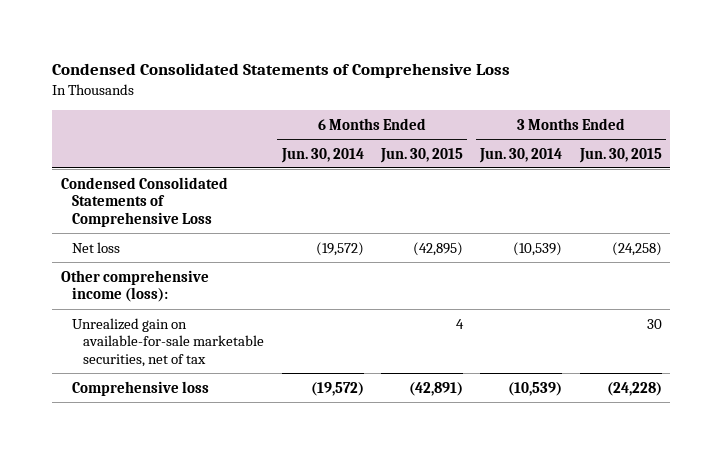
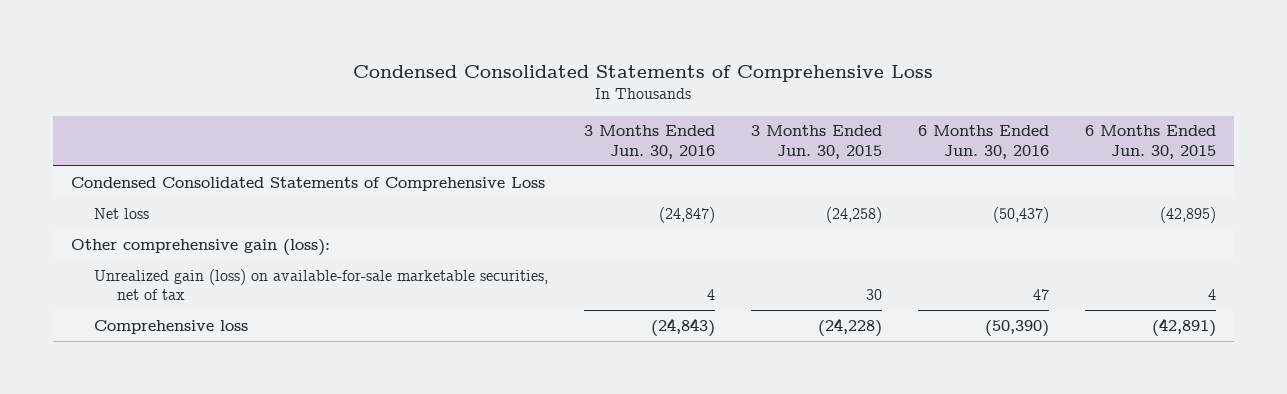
[280,147,364,163] Jun. 30, 2014 -> none
[479,147,563,163] Jun. 30, 2014 -> none
none -> [583,125,715,160] 3 Months Ended Jun. 30, 2016
none -> [918,125,1050,160] 6 Months Ended Jun. 30, 2016
[60,269,209,303] Other comprehensive income (loss): -> [70,238,330,256] Other comprehensive gain (loss):
[71,317,265,367] Unrealized gain on available-for-sale marketable securities, net of tax -> [93,268,548,301] Unrealized gain (loss) on available-for-sale marketable securities, net of tax

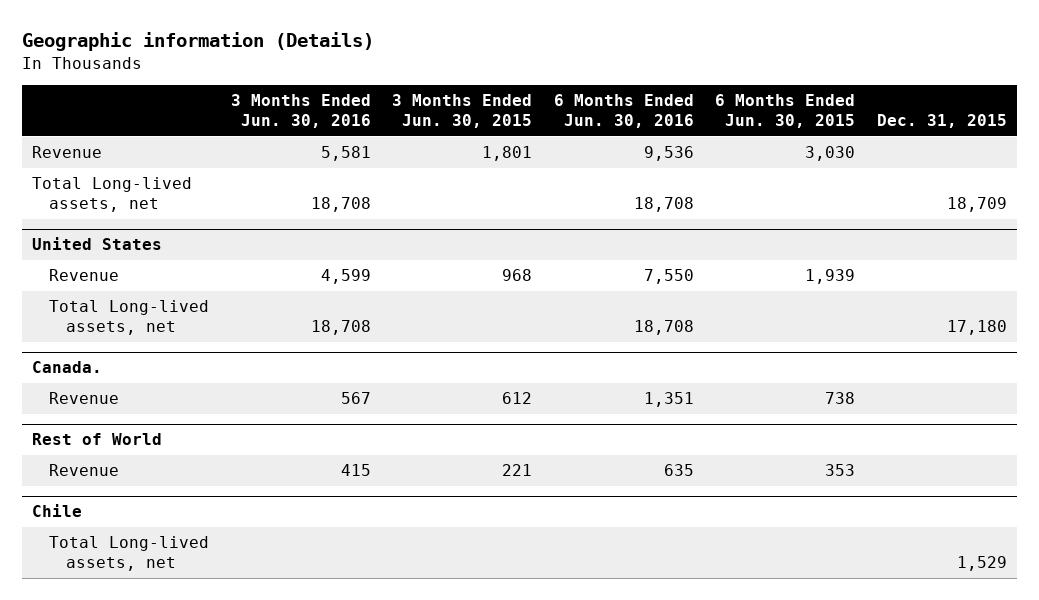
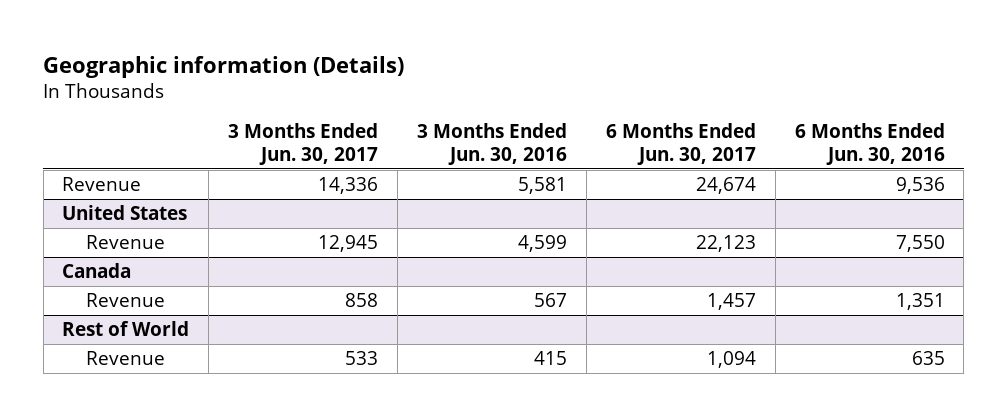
[392,93,533,129] 3 Months Ended Jun. 30, 2015 -> none
[715,93,856,129] 6 Months Ended Jun. 30, 2015 -> none
[876,114,1007,129] Dec. 31, 2015 -> none
none -> [228,123,379,166] 3 Months Ended Jun. 30, 2017
none -> [605,123,756,166] 6 Months Ended Jun. 30, 2017
[32,177,193,213] Total Long-lived assets, net -> none
[49,300,210,336] Total Long-lived assets, net -> none
[32,361,103,374] Canada. -> [62,263,132,279] Canada
[32,504,83,518] Chile -> none
[49,536,210,572] Total Long-lived assets, net -> none

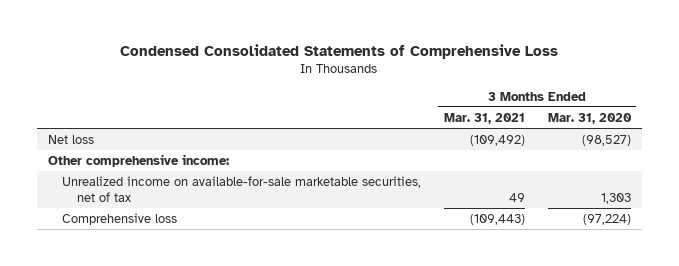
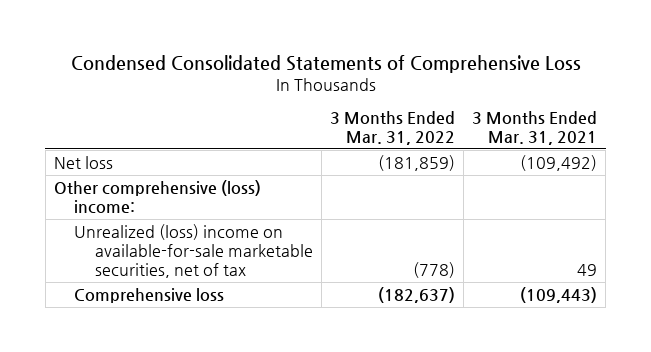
[547,112,632,124] Mar. 31, 2020 -> none
none -> [330,110,456,145] 3 Months Ended Mar. 31, 2022
[48,153,230,167] Other comprehensive income: -> [53,179,261,214] Other comprehensive (loss) income:
[62,175,422,202] Unrealized income on available-for-sale marketable securities, net of tax -> [74,223,314,278] Unrealized (loss) income on available-for-sale marketable securities, net of tax

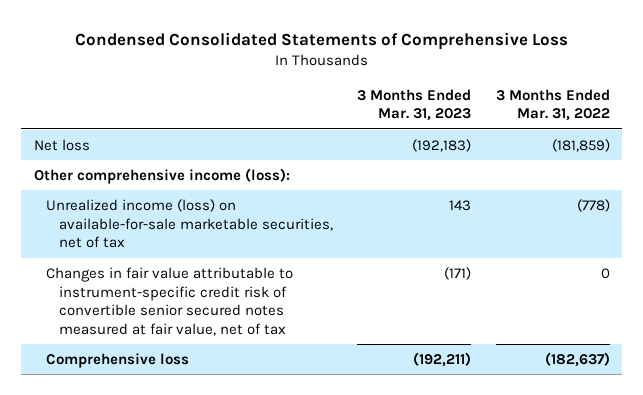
[472,110,598,145] 3 Months Ended Mar. 31, 2021 -> none
none -> [357,88,472,122] 3 Months Ended Mar. 31, 2023
[53,179,261,214] Other comprehensive (loss) income: -> [33,167,290,184] Other comprehensive income (loss):
[74,223,314,278] Unrealized (loss) income on available-for-sale marketable securities, net of tax -> [46,198,333,249] Unrealized income (loss) on available-for-sale marketable securities, net of tax
none -> [46,266,294,336] Changes in fair value attributable to instrument-specific credit risk of convertible senior secured notes measured at fair value, net of tax

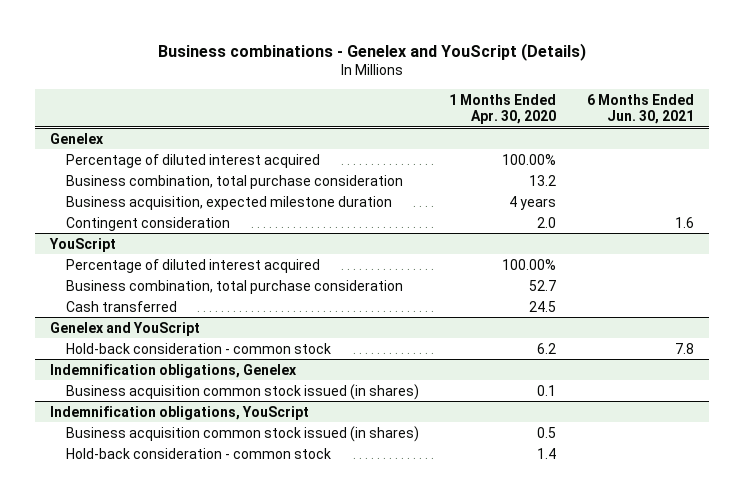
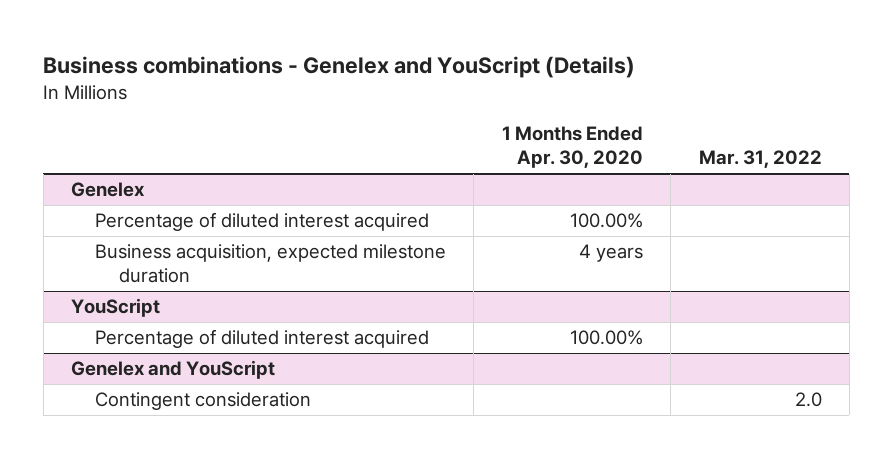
[586,93,694,124] 6 Months Ended Jun. 30, 2021 -> none
none -> [698,150,822,169] Mar. 31, 2022
[65,174,403,189] Business combination, total purchase consideration -> none
[65,216,230,231] Contingent consideration -> none
[65,279,403,294] Business combination, total purchase consideration -> none
[65,300,177,312] Cash transferred -> none
[65,342,331,354] Hold-back consideration - common stock -> none
[50,363,298,378] Indemnification obligations, Genelex -> none
[65,383,419,400] Business acquisition common stock issued (in shares) -> none
[50,405,310,420] Indemnification obligations, YouScript -> none
[65,425,419,442] Business acquisition common stock issued (in shares) -> none
[65,447,331,459] Hold-back consideration - common stock -> none
none -> [94,392,311,411] Contingent consideration

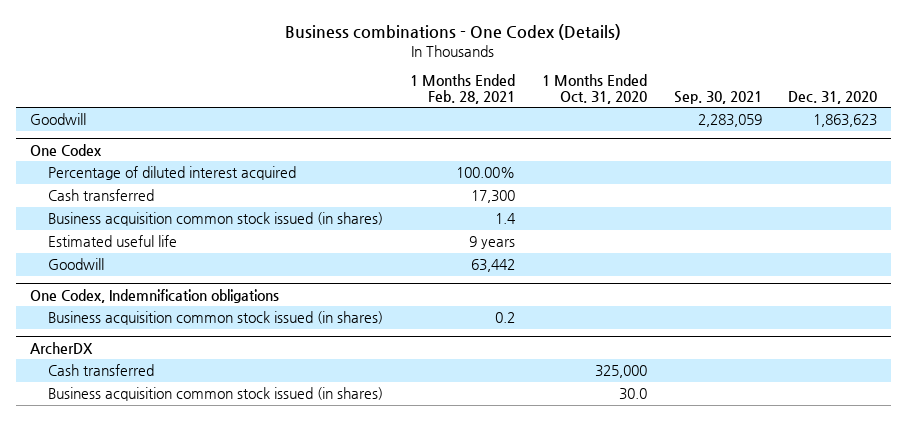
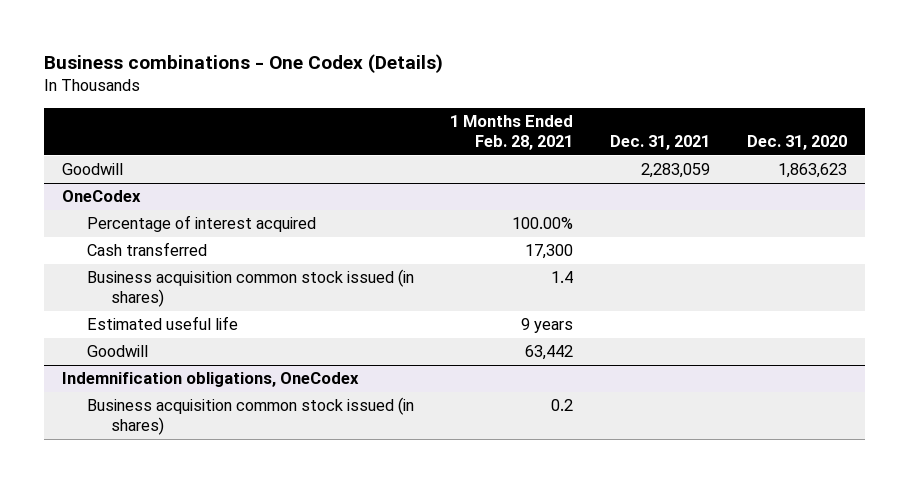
[541,74,647,104] 1 Months Ended Oct. 31, 2020 -> none
[673,90,762,104] Sep. 30, 2021 -> none
none -> [610,134,711,150] Dec. 31, 2021
[29,143,102,156] One Codex -> [62,190,142,203] OneCodex
[48,166,297,181] Percentage of diluted interest acquired -> [86,215,316,233] Percentage of interest acquired
[29,288,279,303] One Codex, Indemnification obligations -> none
none -> [62,372,360,388] Indemnification obligations, OneCodex
[29,341,93,354] ArcherDX -> none
[48,364,155,377] Cash transferred -> none
[48,387,384,402] Business acquisition common stock issued (in shares) -> none

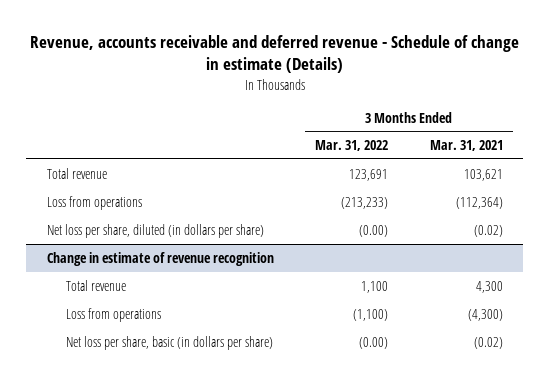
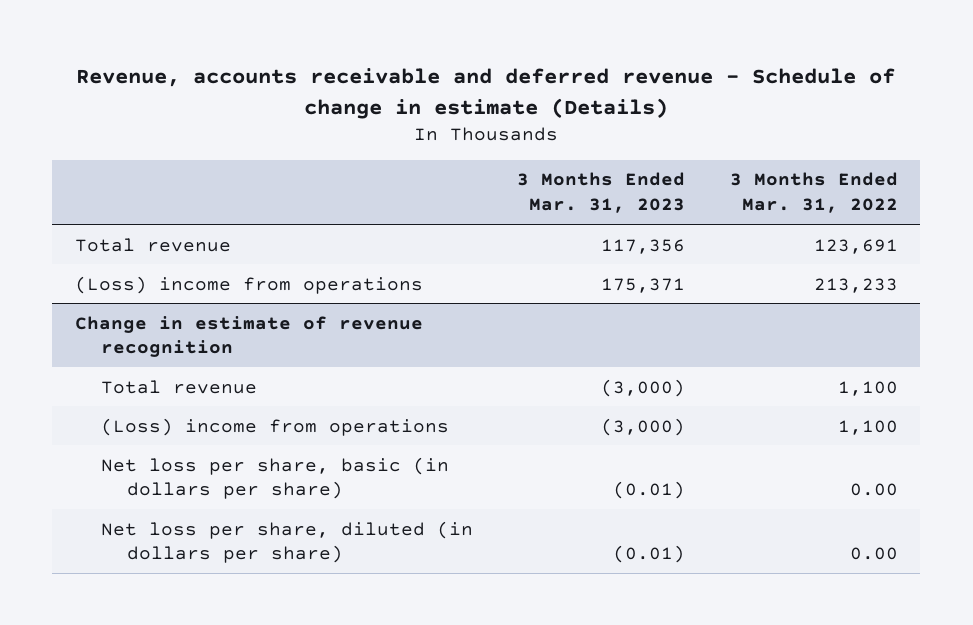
[429,140,503,152] Mar. 31, 2021 -> none
none -> [517,172,686,214] 3 Months Ended Mar. 31, 2023
[47,223,265,238] Net loss per share, diluted (in dollars per share) -> none
[47,195,143,210] Loss from operations -> [74,275,423,294] (Loss) income from operations
[341,196,389,209] (213,233) -> [814,277,899,293] 213,233
[66,307,162,322] Loss from operations -> [100,417,449,436] (Loss) income from operations
[353,308,389,321] (1,100) -> [838,419,899,435] 1,100
[359,336,389,349] (0.00) -> [850,483,899,497] 0.00
none -> [100,520,473,564] Net loss per share, diluted (in dollars per share)

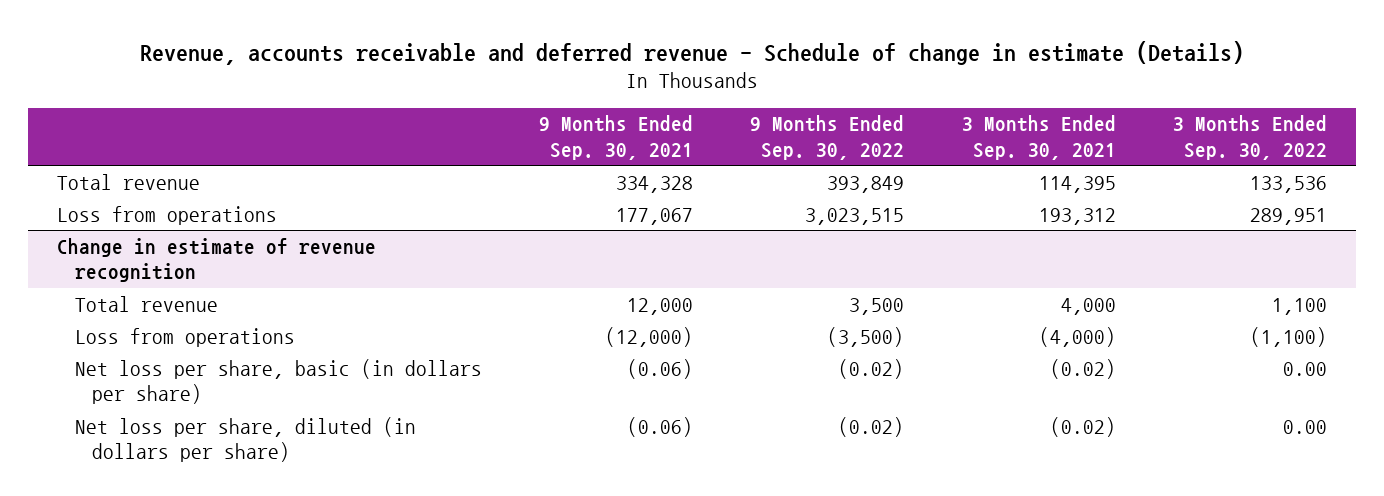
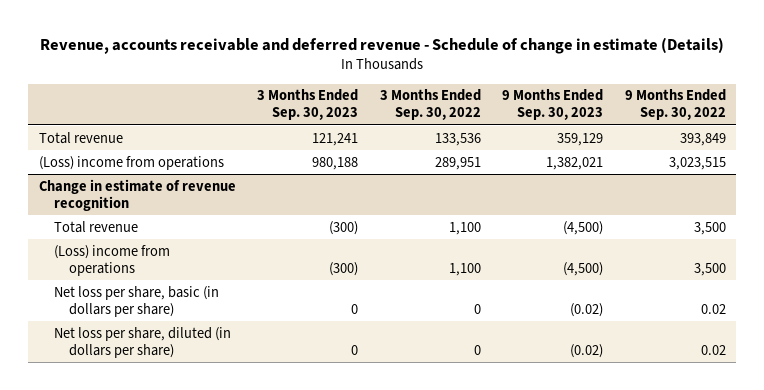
[538,115,693,160] 9 Months Ended Sep. 30, 2021 -> none
[961,115,1116,160] 3 Months Ended Sep. 30, 2021 -> none
none -> [257,89,359,121] 3 Months Ended Sep. 30, 2023
none -> [502,89,604,121] 9 Months Ended Sep. 30, 2023
[56,205,277,225] Loss from operations -> [38,155,224,170] (Loss) income from operations
[74,327,295,347] Loss from operations -> [54,244,171,276] (Loss) income from operations
[827,326,905,347] (3,500) -> [693,262,726,276] 3,500
[1249,326,1327,347] (1,100) -> [448,262,481,276] 1,100
[838,358,905,379] (0.02) -> [700,303,726,314] 0.02
[1282,361,1327,376] 0.00 -> [473,303,481,314] 0
[838,416,905,437] (0.02) -> [700,344,726,355] 0.02
[1282,419,1327,434] 0.00 -> [473,344,481,355] 0

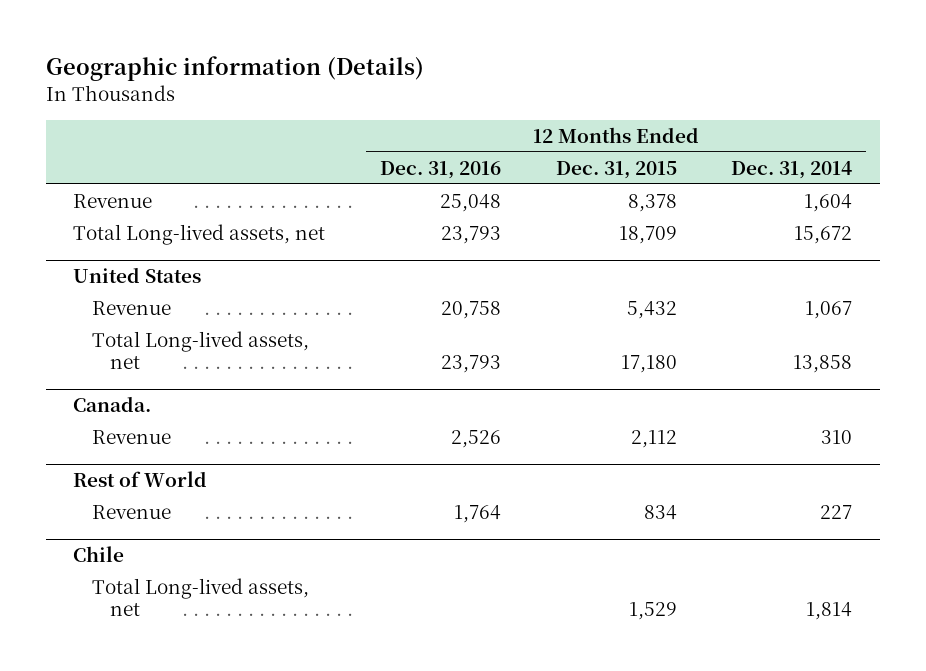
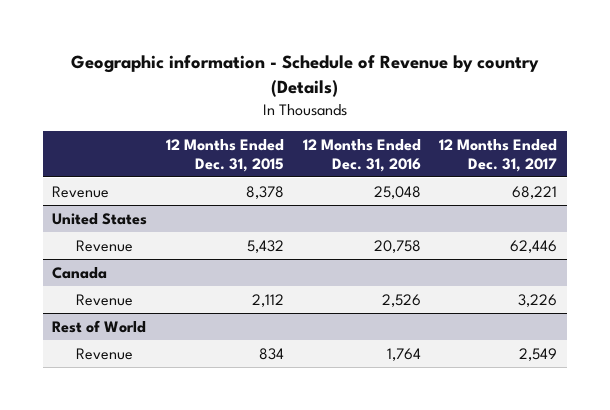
[45,56,424,82] Geographic information (Details) -> [70,54,539,97] Geographic information - Schedule of Revenue by country (Details)
[731,160,853,179] Dec. 31, 2014 -> none
none -> [439,138,558,172] 12 Months Ended Dec. 31, 2017
[73,223,326,245] Total Long-lived assets, net -> none
[91,330,309,369] Total Long-lived assets, net -> none
[73,395,152,412] Canada. -> [52,266,108,279] Canada
[73,545,125,562] Chile -> none
[91,577,309,616] Total Long-lived assets, net -> none

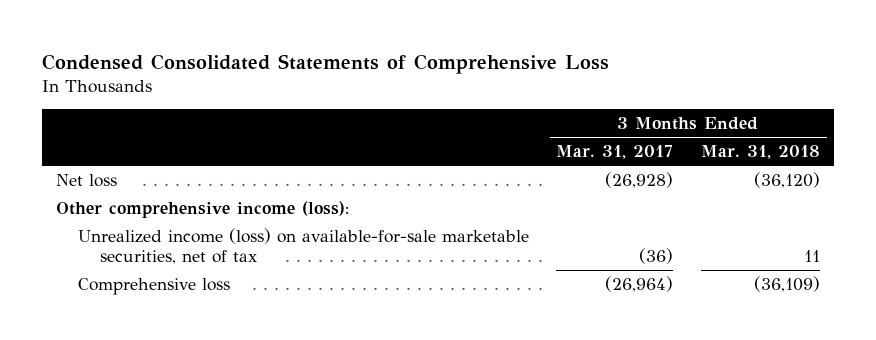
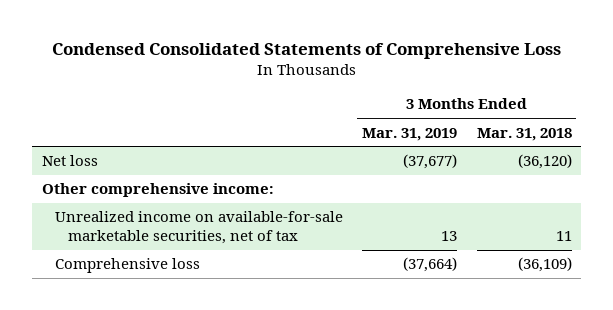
[556,145,674,160] Mar. 31, 2017 -> none
none -> [362,127,458,141] Mar. 31, 2019
[55,200,349,218] Other comprehensive income (loss): -> [41,183,274,198] Other comprehensive income:
[77,227,529,264] Unrealized income (loss) on available-for-sale marketable securities, net of tax -> [54,211,343,244] Unrealized income on available-for-sale marketable securities, net of tax

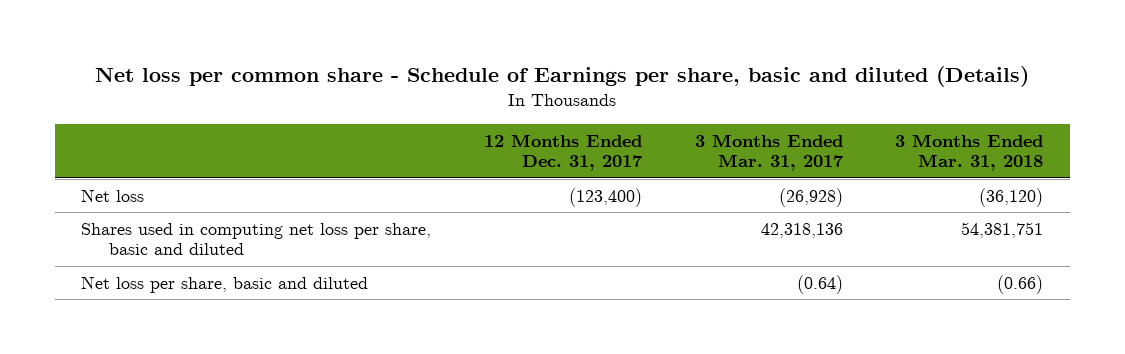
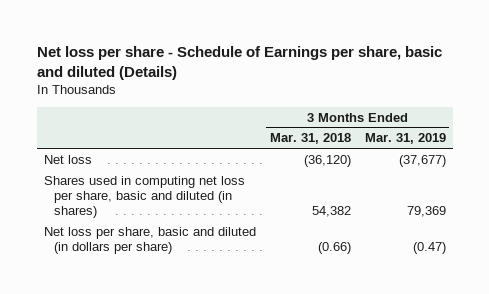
[95,66,1030,88] Net loss per common share - Schedule of Earnings per share, basic and diluted (Details) -> [36,45,442,80] Net loss per share - Schedule of Earnings per share, basic and diluted (Details)
[484,133,644,172] 12 Months Ended Dec. 31, 2017 -> none
[694,133,844,172] 3 Months Ended Mar. 31, 2017 -> none
none -> [364,133,446,145] Mar. 31, 2019
[81,222,432,256] Shares used in computing net loss per share, basic and diluted -> [43,175,245,219] Shares used in computing net loss per share, basic and diluted (in shares)
[961,221,1044,238] 54,381,751 -> [311,206,351,218] 54,382
[81,275,369,293] Net loss per share, basic and diluted -> [43,226,256,254] Net loss per share, basic and diluted (in dollars per share)

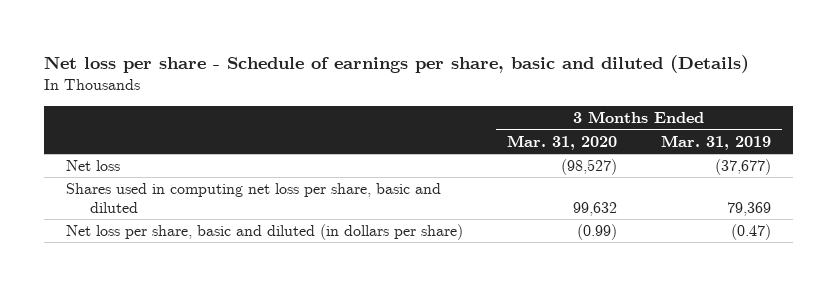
[36,45,442,80] Net loss per share - Schedule of Earnings per share, basic and diluted (Details) -> [44,55,750,74] Net loss per share - Schedule of earnings per share, basic and diluted (Details)
[269,133,351,145] Mar. 31, 2018 -> none
none -> [507,134,618,150] Mar. 31, 2020
[43,175,245,219] Shares used in computing net loss per share, basic and diluted (in shares) -> [66,183,442,214] Shares used in computing net loss per share, basic and diluted

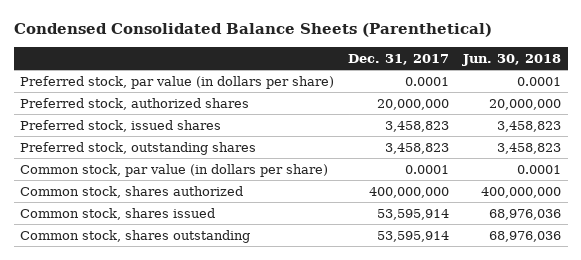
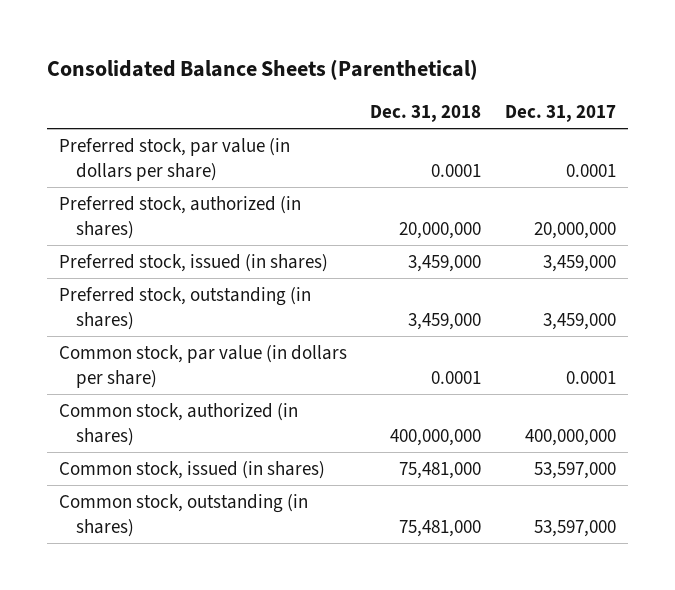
[13,22,492,37] Condensed Consolidated Balance Sheets (Parenthetical) -> [46,59,478,81] Consolidated Balance Sheets (Parenthetical)
[461,53,561,66] Jun. 30, 2018 -> none
none -> [370,105,482,123] Dec. 31, 2018
[20,97,250,110] Preferred stock, authorized shares -> [58,195,301,239] Preferred stock, authorized (in shares)
[20,119,222,132] Preferred stock, issued shares -> [58,253,328,272] Preferred stock, issued (in shares)
[385,120,450,132] 3,458,823 -> [543,254,617,272] 3,459,000
[20,141,257,155] Preferred stock, outstanding shares -> [58,286,311,330] Preferred stock, outstanding (in shares)
[385,142,450,154] 3,458,823 -> [543,312,617,330] 3,459,000
[20,185,244,198] Common stock, shares authorized -> [58,402,298,446] Common stock, authorized (in shares)
[20,207,216,220] Common stock, shares issued -> [58,460,325,479] Common stock, issued (in shares)
[377,208,450,220] 53,595,914 -> [534,461,617,479] 53,597,000
[20,229,251,243] Common stock, shares outstanding -> [58,493,308,537] Common stock, outstanding (in shares)
[377,230,450,242] 53,595,914 -> [534,519,617,537] 53,597,000

